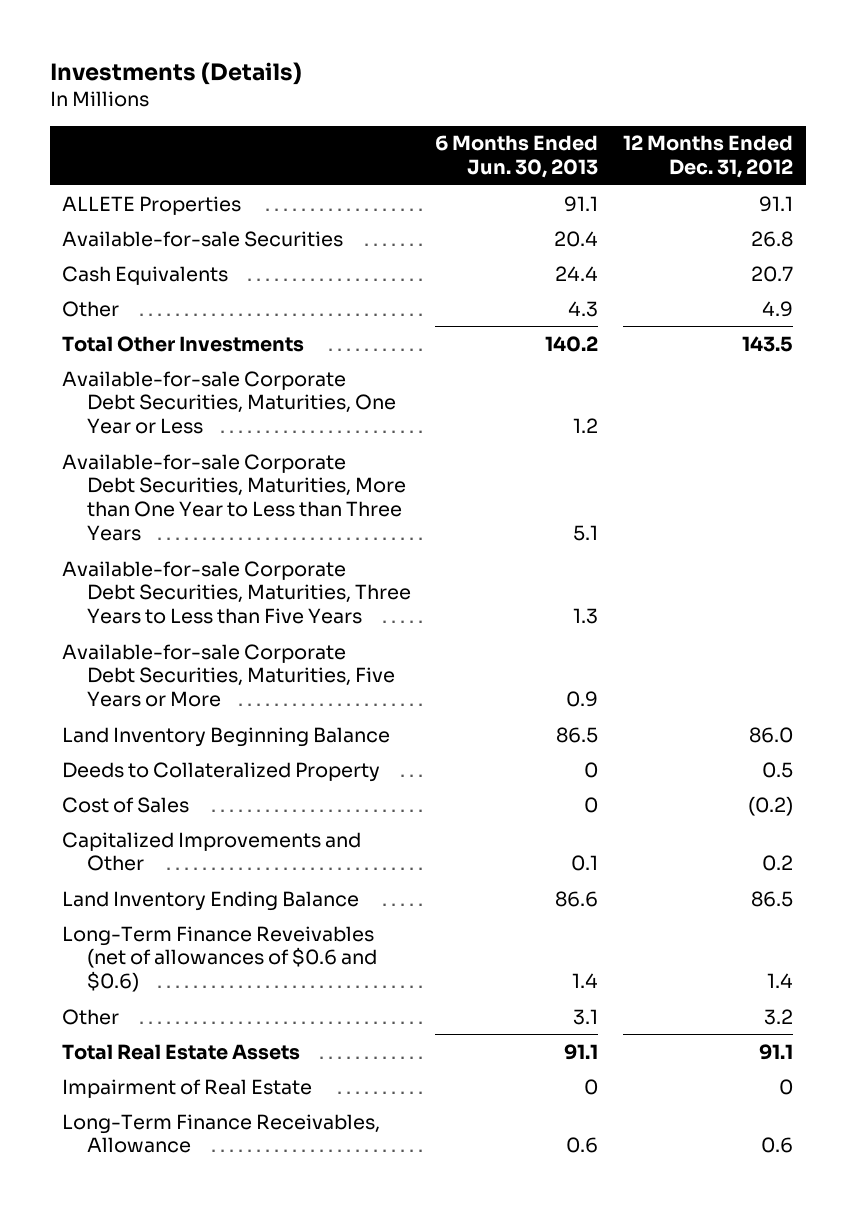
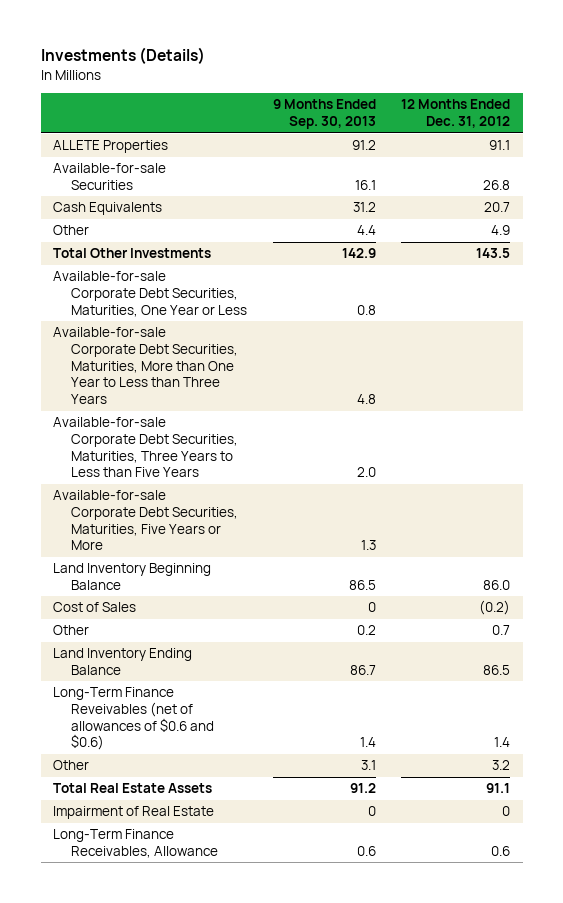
[435,135,599,179] 6 Months Ended Jun. 30, 2013 -> none
none -> [272,99,376,130] 9 Months Ended Sep. 30, 2013
[62,761,381,782] Deeds to Collateralized Property -> none
[62,831,362,872] Capitalized Improvements and Other -> none
none -> [53,625,90,636] Other

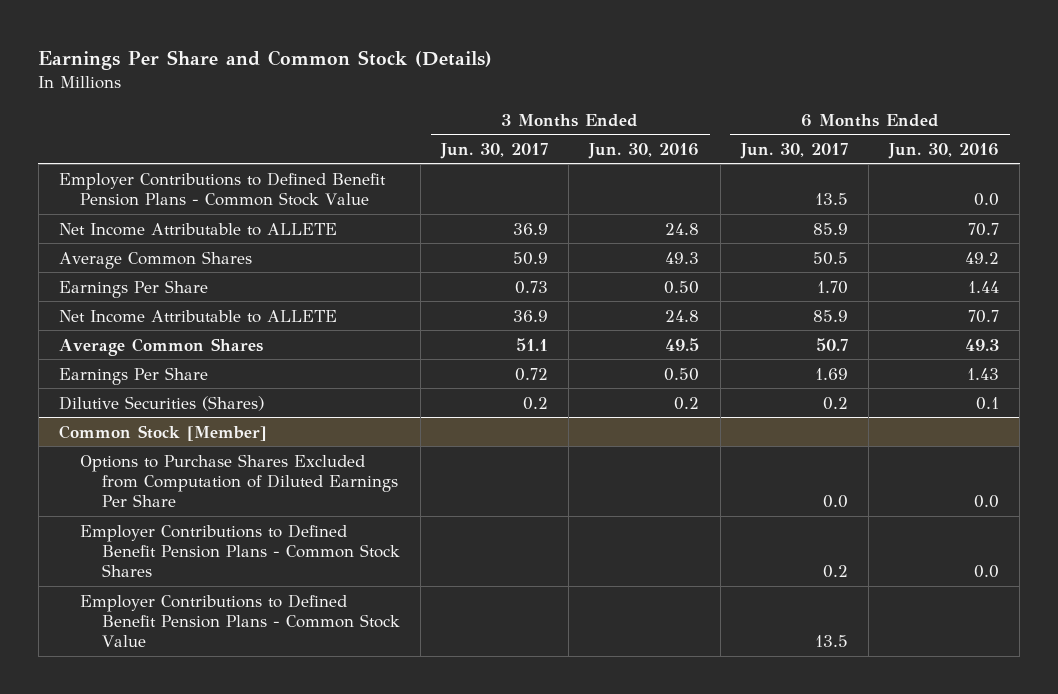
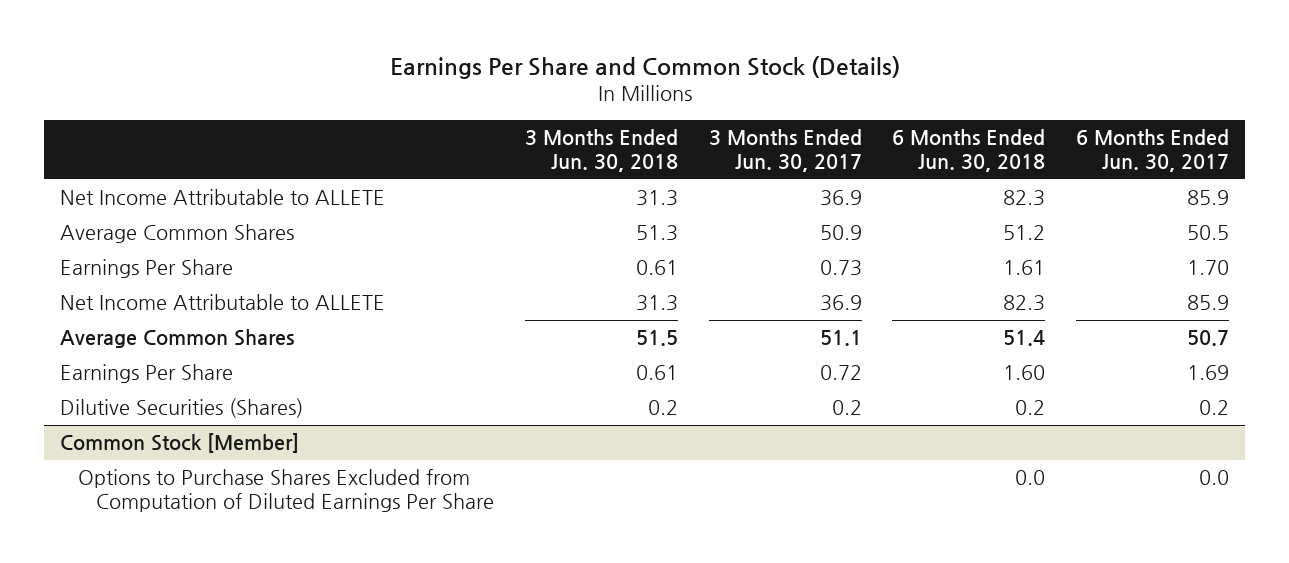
[588,142,700,159] Jun. 30, 2016 -> none
[888,142,1000,159] Jun. 30, 2016 -> none
none -> [524,129,678,172] 3 Months Ended Jun. 30, 2018
none -> [892,129,1046,172] 6 Months Ended Jun. 30, 2018
[58,171,386,206] Employer Contributions to Defined Benefit Pension Plans - Common Stock Value -> none
[80,523,400,578] Employer Contributions to Defined Benefit Pension Plans - Common Stock Shares -> none
[80,593,400,648] Employer Contributions to Defined Benefit Pension Plans - Common Stock Value -> none

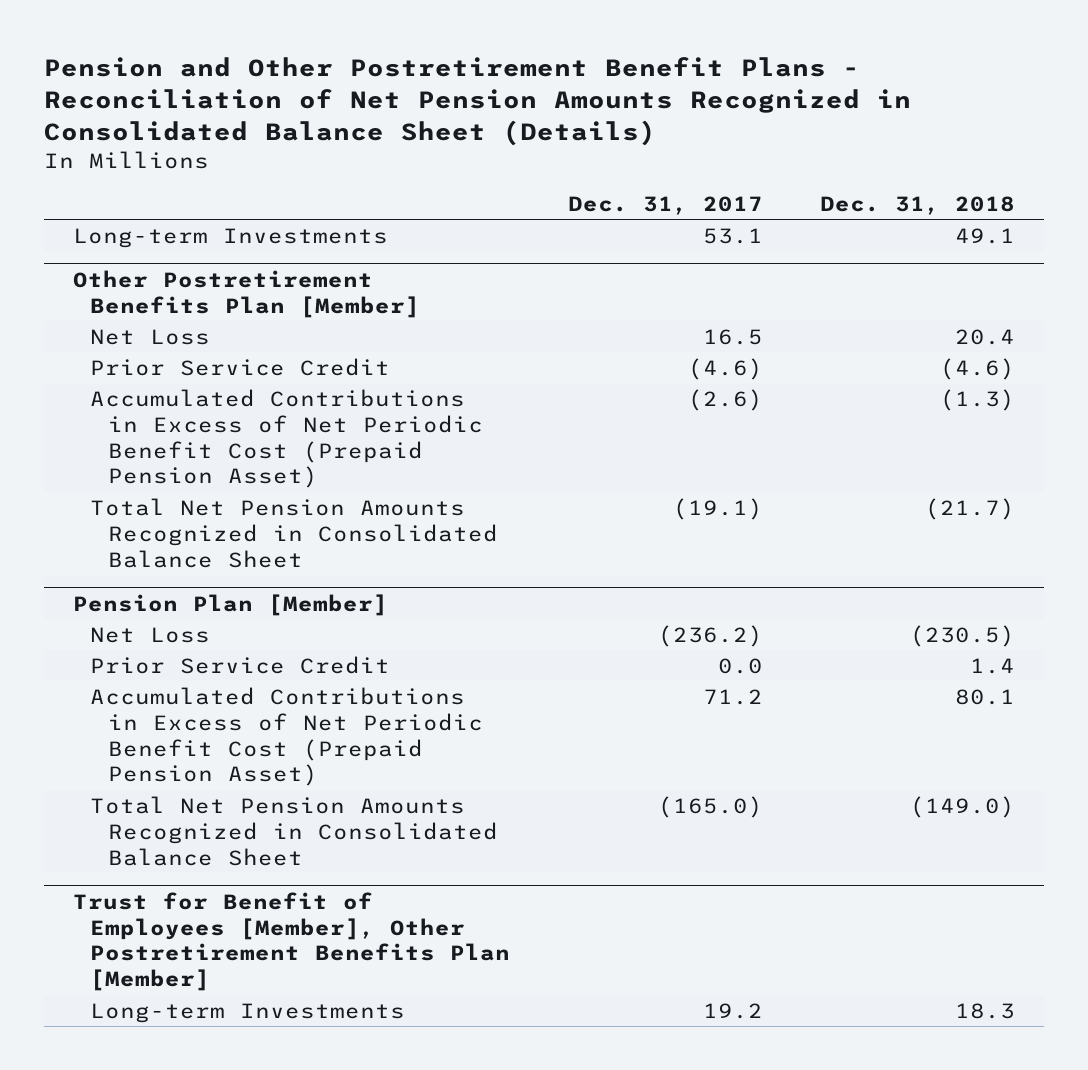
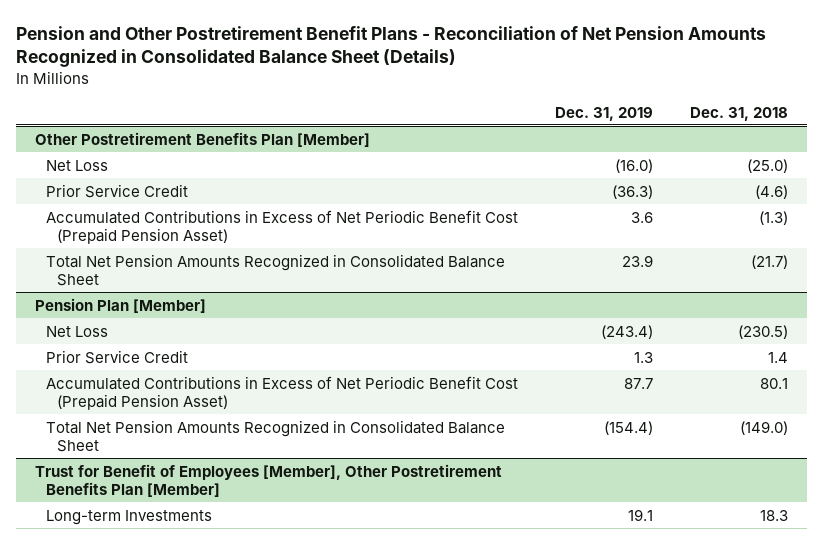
[567,195,763,215] Dec. 31, 2017 -> none
none -> [555,106,654,121] Dec. 31, 2019
[73,227,389,248] Long-term Investments -> none
[955,328,1016,345] 20.4 -> [747,158,789,173] (25.0)

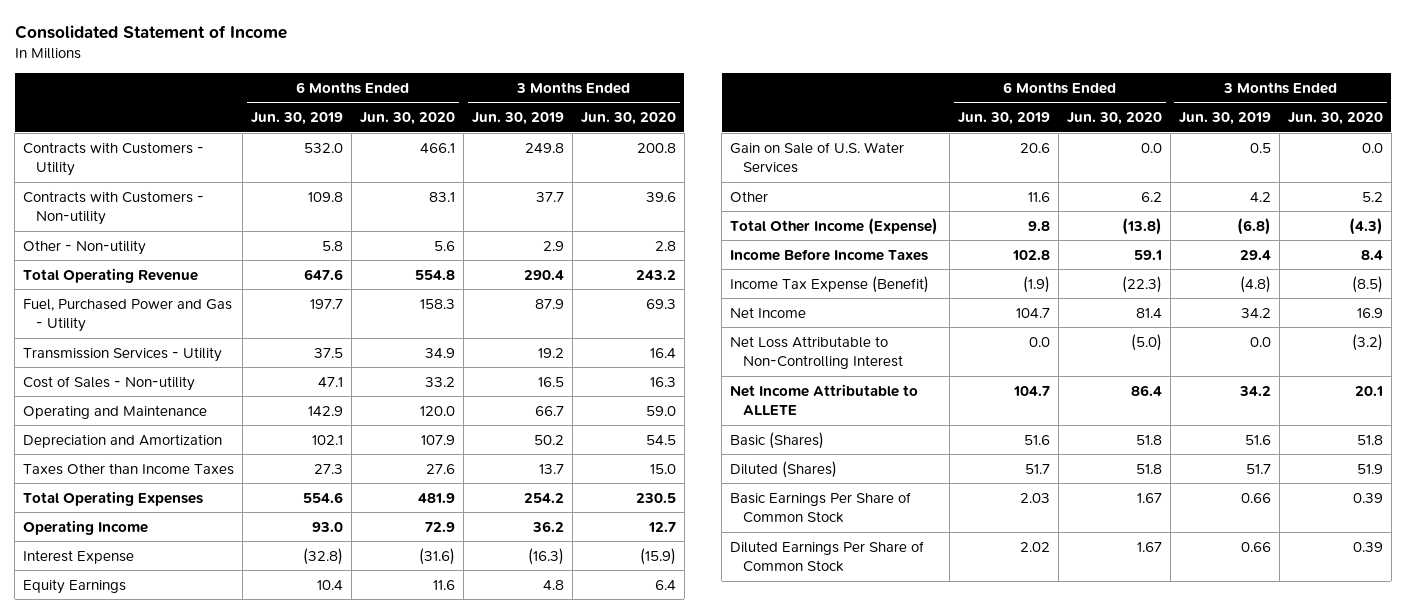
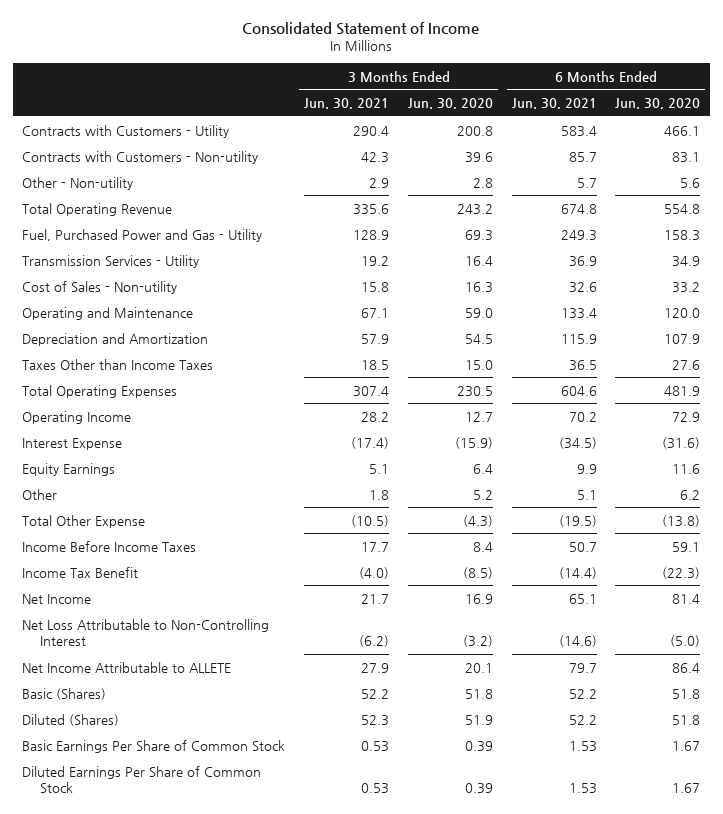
[250,112,343,126] Jun. 30, 2019 -> none
[471,112,564,126] Jun. 30, 2019 -> none
none -> [304,98,390,110] Jun. 30, 2021
none -> [511,98,597,110] Jun. 30, 2021
[729,141,904,174] Gain on Sale of U.S. Water Services -> none
[729,217,938,235] Total Other Income (Expense) -> [22,514,146,528] Total Other Expense
[729,275,929,293] Income Tax Expense (Benefit) -> [22,566,139,578] Income Tax Benefit

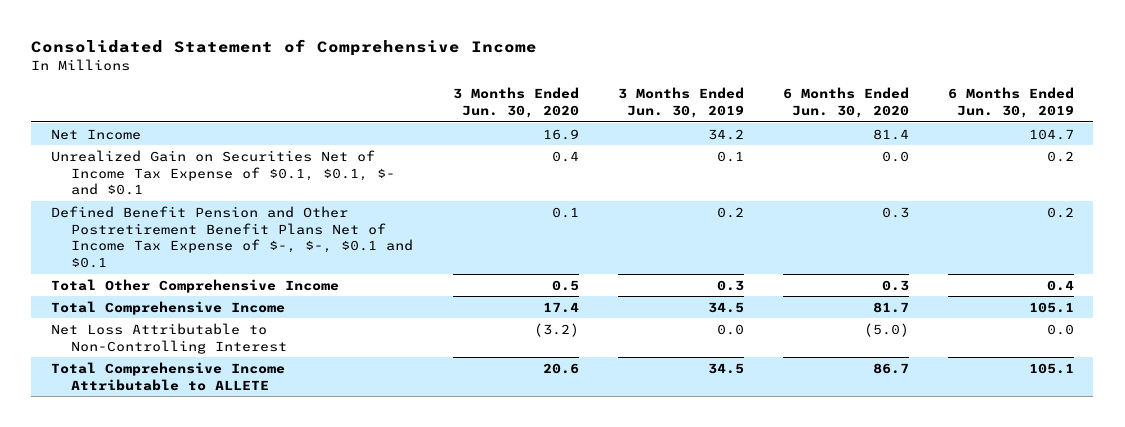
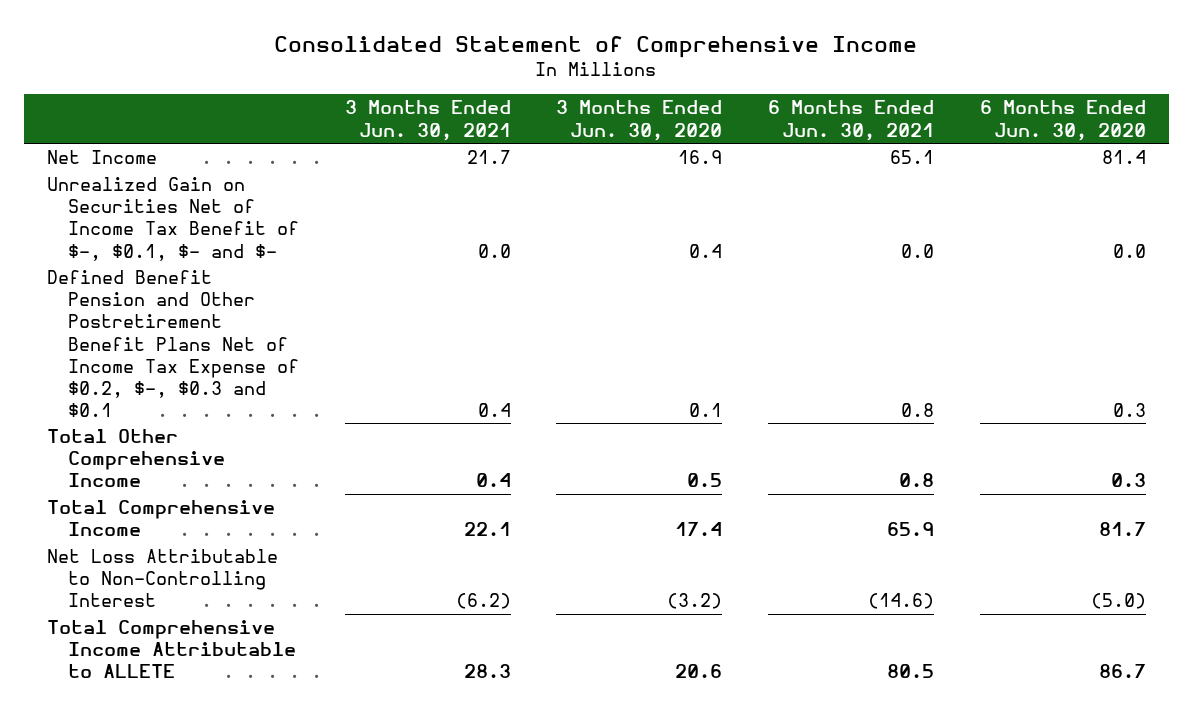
[617,87,744,119] 3 Months Ended Jun. 30, 2019 -> none
[947,87,1074,119] 6 Months Ended Jun. 30, 2019 -> none
none -> [344,100,511,141] 3 Months Ended Jun. 30, 2021
none -> [768,100,935,141] 6 Months Ended Jun. 30, 2021
[50,149,396,196] Unrealized Gain on Securities Net of Income Tax Expense of $0.1, $0.1, $- and $0.1 -> [46,177,299,261] Unrealized Gain on Securities Net of Income Tax Benefit of $-, $0.1, $- and $-
[50,205,414,269] Defined Benefit Pension and Other Postretirement Benefit Plans Net of Income Tax Expense of $-, $-, $0.1 and $0.1 -> [46,270,299,417] Defined Benefit Pension and Other Postretirement Benefit Plans Net of Income Tax Expense of $0.2, $-, $0.3 and $0.1

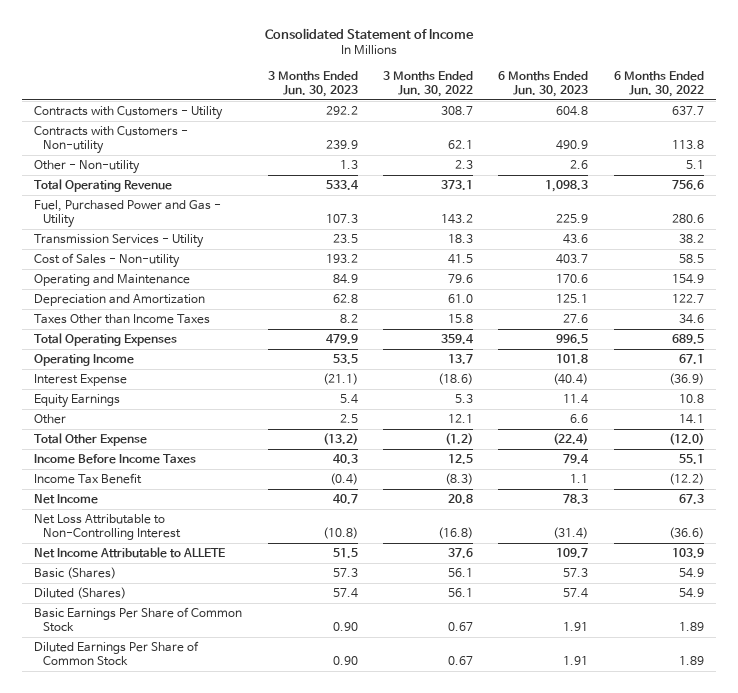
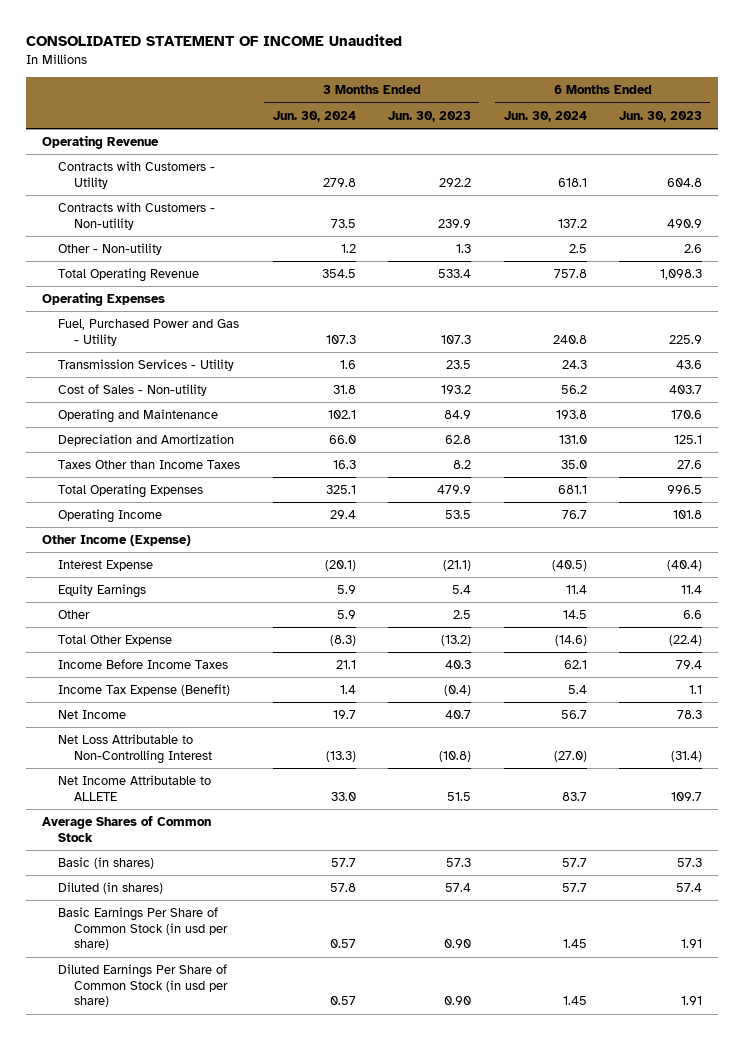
[264,28,474,40] Consolidated Statement of Income -> [25,34,402,47] CONSOLIDATED STATEMENT OF INCOME Unaudited
[382,70,473,97] 3 Months Ended Jun. 30, 2022 -> none
[613,70,704,97] 6 Months Ended Jun. 30, 2022 -> none
none -> [272,110,356,122] Jun. 30, 2024
none -> [503,110,587,122] Jun. 30, 2024
none -> [42,135,160,150] Operating Revenue
none -> [42,292,166,307] Operating Expenses
none -> [42,535,192,547] Other Income (Expense)
[34,473,143,485] Income Tax Benefit -> [58,684,231,697] Income Tax Expense (Benefit)
none -> [42,816,212,842] Average Shares of Common Stock
[34,567,117,580] Basic (Shares) -> [58,857,155,870] Basic (in shares)
[34,587,127,600] Diluted (Shares) -> [58,882,164,895] Diluted (in shares)
[34,607,243,633] Basic Earnings Per Share of Common Stock -> [58,907,229,951] Basic Earnings Per Share of Common Stock (in usd per share)
[34,641,200,667] Diluted Earnings Per Share of Common Stock -> [58,964,229,1008] Diluted Earnings Per Share of Common Stock (in usd per share)

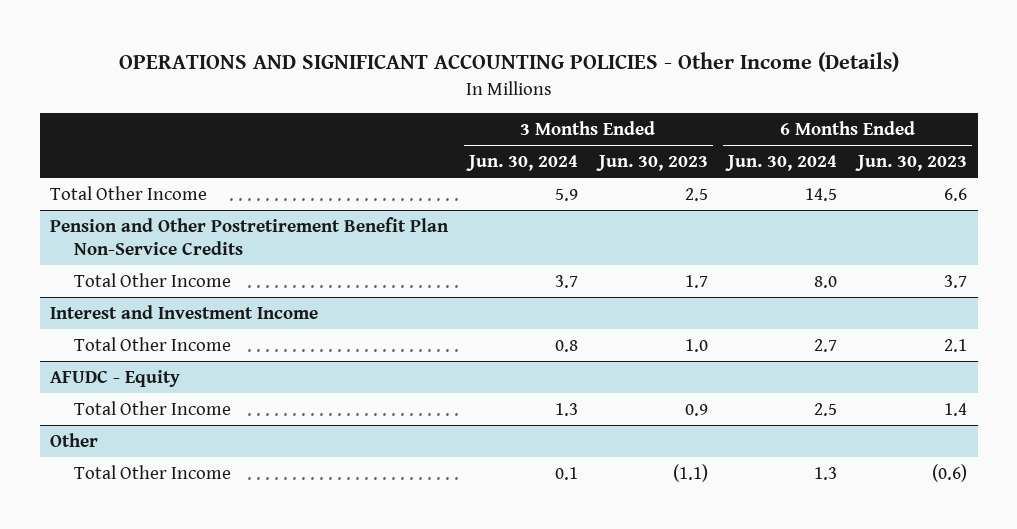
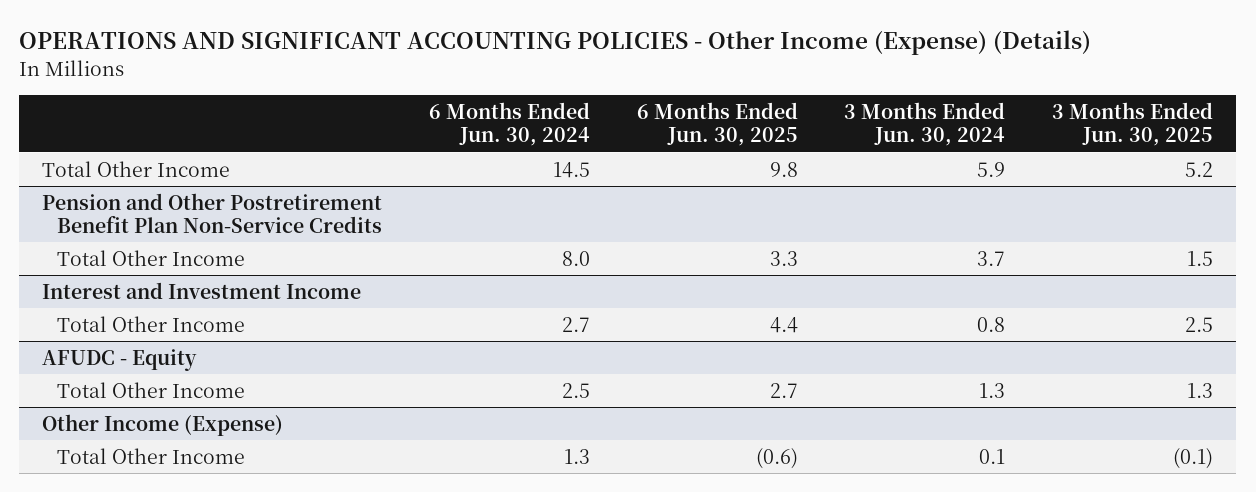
[118,52,899,73] OPERATIONS AND SIGNIFICANT ACCOUNTING POLICIES - Other Income (Details) -> [19,30,1092,56] OPERATIONS AND SIGNIFICANT ACCOUNTING POLICIES - Other Income (Expense) (Details)
[595,155,708,172] Jun. 30, 2023 -> none
[855,155,968,172] Jun. 30, 2023 -> none
none -> [636,102,798,147] 6 Months Ended Jun. 30, 2025
none -> [1052,102,1214,147] 3 Months Ended Jun. 30, 2025
[50,432,99,447] Other -> [42,413,284,436] Other Income (Expense)

